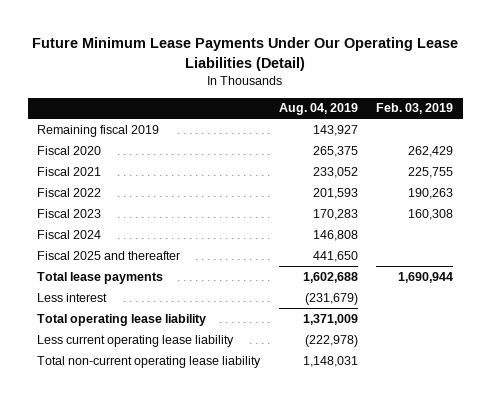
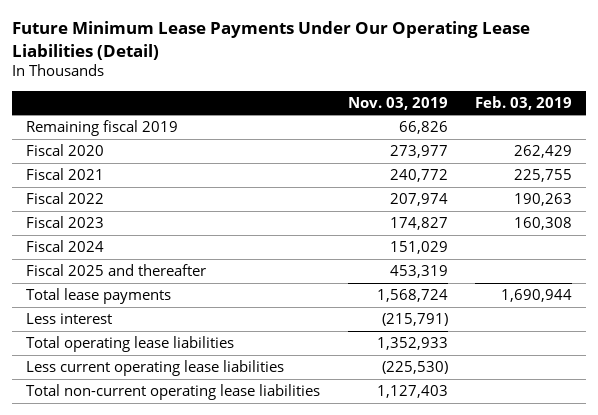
[278,103,358,116] Aug. 04, 2019 -> none
none -> [347,96,448,110] Nov. 03, 2019
[37,313,207,326] Total operating lease liability -> [25,335,234,352] Total operating lease liabilities
[37,334,235,347] Less current operating lease liability -> [25,359,284,376] Less current operating lease liabilities
[37,355,262,368] Total non-current operating lease liability -> [25,383,320,400] Total non-current operating lease liabilities

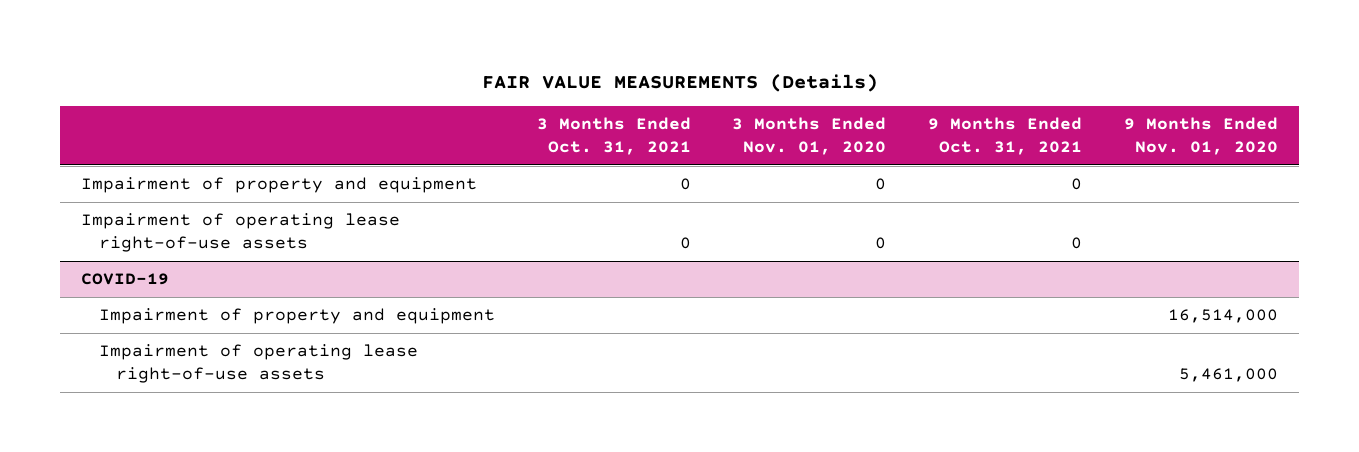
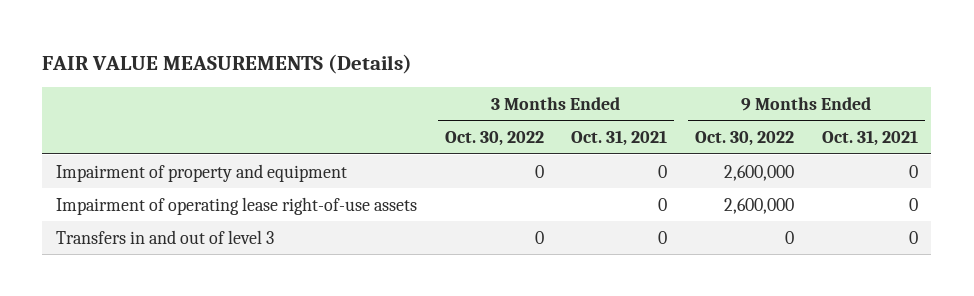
[732,117,887,156] 3 Months Ended Nov. 01, 2020 -> none
[1124,117,1279,156] 9 Months Ended Nov. 01, 2020 -> none
none -> [444,131,544,147] Oct. 30, 2022
none -> [695,131,795,147] Oct. 30, 2022
[81,273,170,286] COVID-19 -> none
[98,308,495,325] Impairment of property and equipment -> none
[98,344,418,384] Impairment of operating lease right-of-use assets -> none
none -> [56,229,275,244] Transfers in and out of level 3

